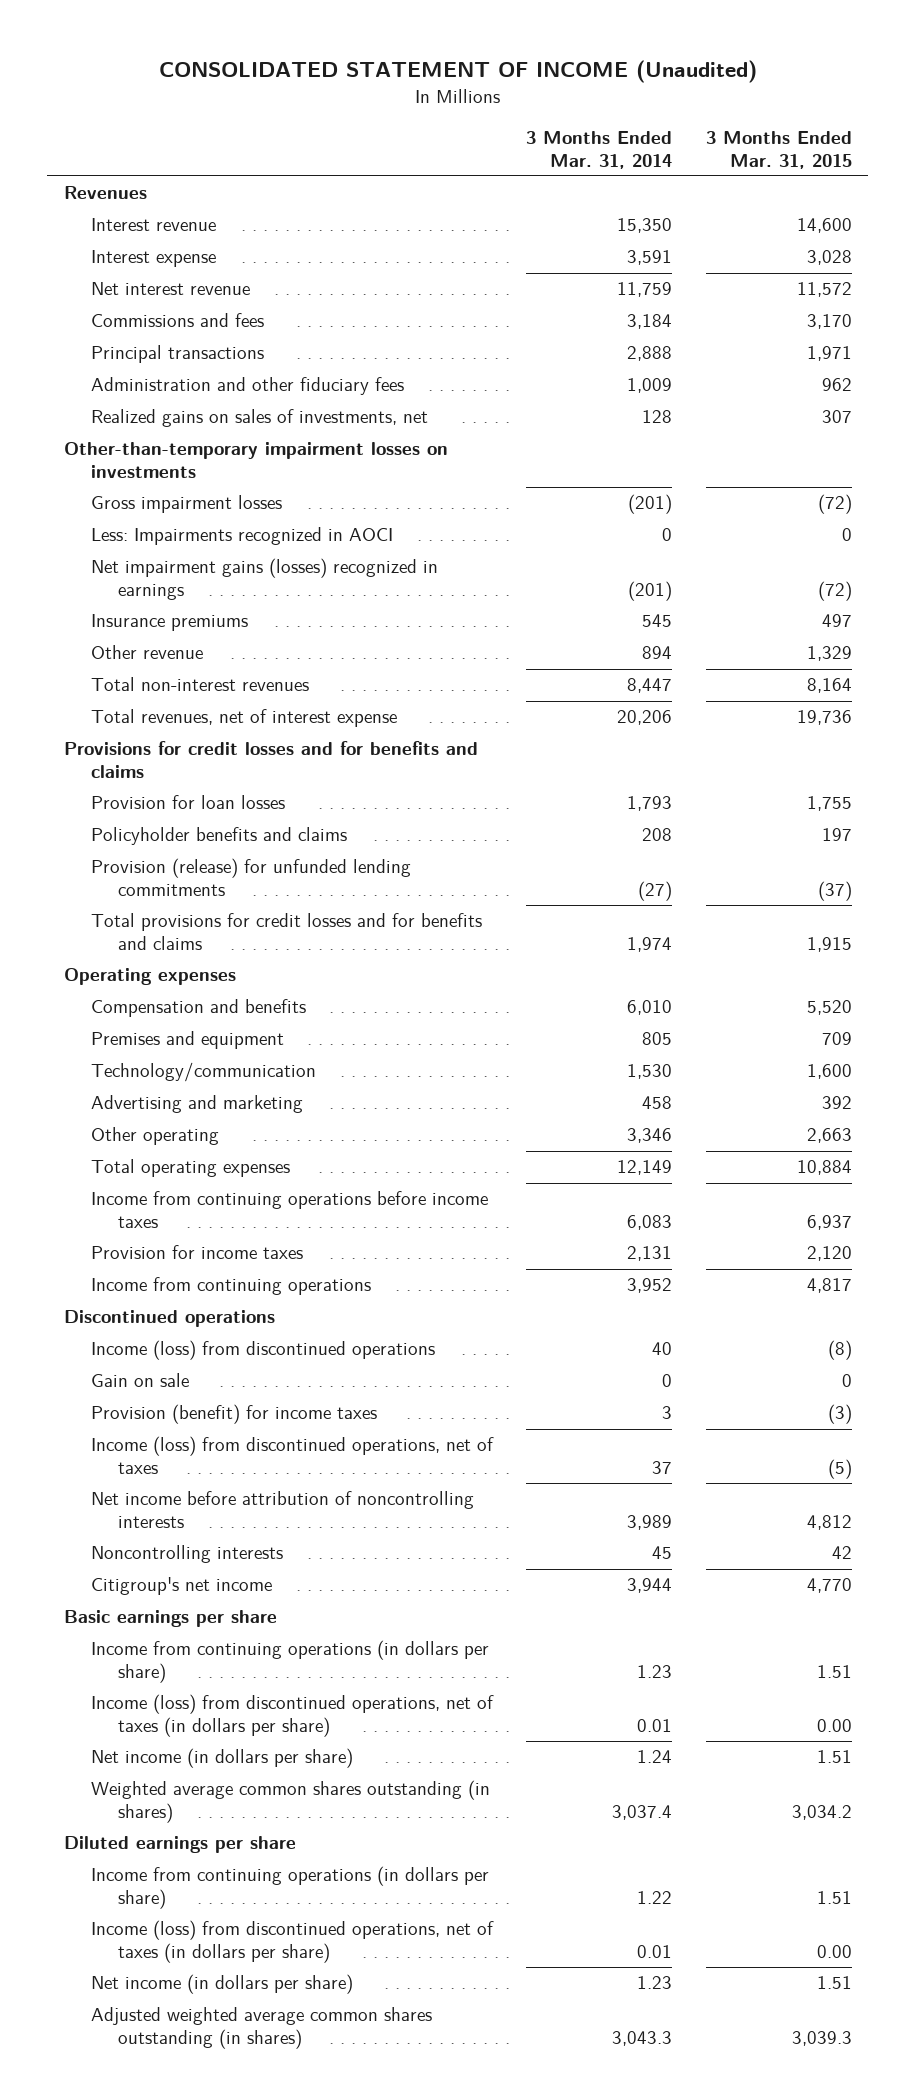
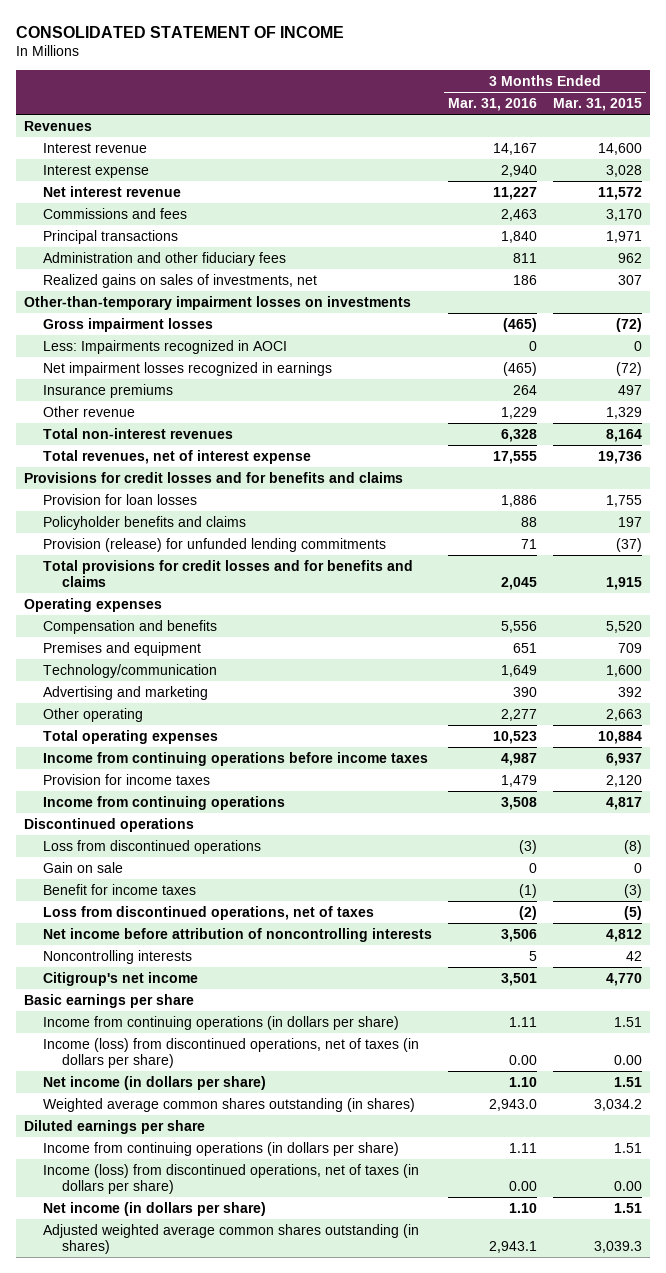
[158,59,757,83] CONSOLIDATED STATEMENT OF INCOME (Unaudited) -> [16,25,345,38] CONSOLIDATED STATEMENT OF INCOME
[526,131,673,169] 3 Months Ended Mar. 31, 2014 -> none
none -> [448,98,538,112] Mar. 31, 2016
[90,558,438,600] Net impairment gains (losses) recognized in earnings -> [43,361,333,376] Net impairment losses recognized in earnings
[90,1340,435,1361] Income (loss) from discontinued operations -> [43,839,262,854] Loss from discontinued operations
[90,1404,377,1425] Provision (benefit) for income taxes -> [43,883,197,895] Benefit for income taxes
[90,1436,494,1474] Income (loss) from discontinued operations, net of taxes -> [43,905,375,920] Loss from discontinued operations, net of taxes

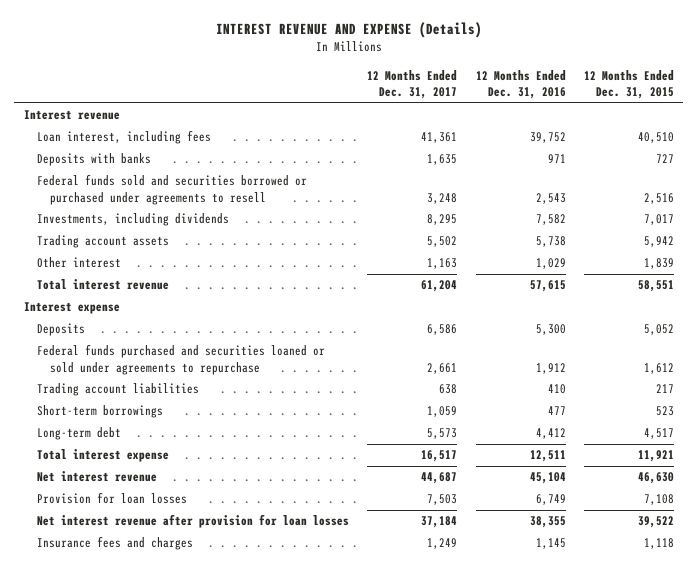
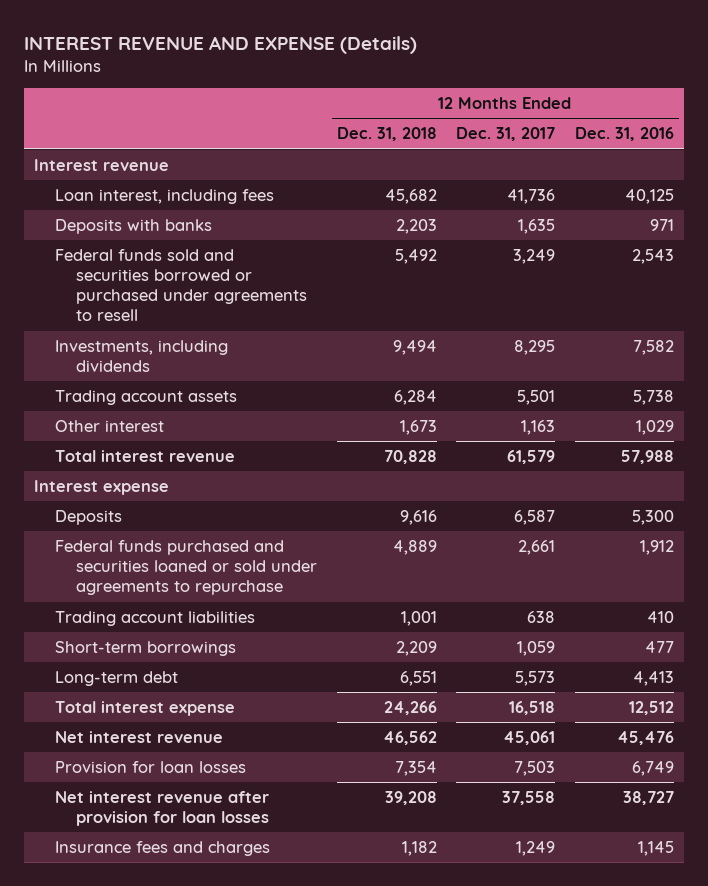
[584,69,675,100] 12 Months Ended Dec. 31, 2015 -> none
none -> [336,127,437,142] Dec. 31, 2018
[421,132,458,144] 41,361 -> [507,188,556,204] 41,736
[529,132,566,144] 39,752 -> [625,188,675,204] 40,125
[427,192,458,204] 3,248 -> [513,248,556,264] 3,249
[427,236,458,248] 5,502 -> [517,389,556,405] 5,501
[421,280,458,293] 61,204 -> [507,449,556,464] 61,579
[529,280,566,293] 57,615 -> [621,449,675,464] 57,988
[427,324,458,336] 6,586 -> [514,509,556,525] 6,587
[535,428,566,440] 4,412 -> [633,670,675,686] 4,413
[421,450,458,463] 16,517 -> [509,700,556,715] 16,518
[529,450,566,463] 12,511 -> [629,700,675,715] 12,512
[421,472,458,485] 44,687 -> [503,730,556,745] 45,061
[529,472,566,485] 45,104 -> [617,730,675,745] 45,476
[421,516,458,529] 37,184 -> [502,790,556,805] 37,558
[529,516,566,529] 38,355 -> [623,790,675,805] 38,727

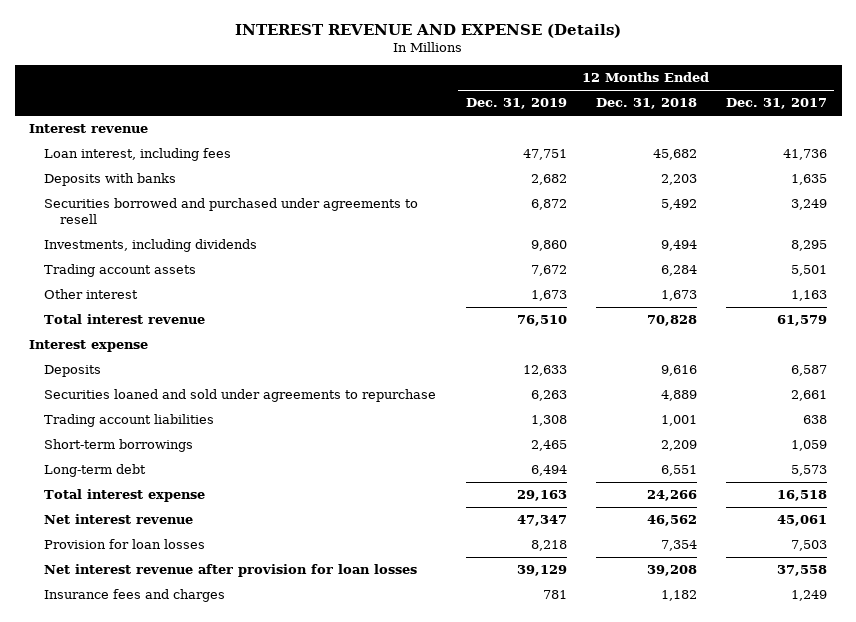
[575,127,675,142] Dec. 31, 2016 -> none
none -> [465,98,567,110] Dec. 31, 2019
[54,248,307,322] Federal funds sold and securities borrowed or purchased under agreements to resell -> [44,198,419,225] Securities borrowed and purchased under agreements to resell
[54,539,317,596] Federal funds purchased and securities loaned or sold under agreements to repurchase -> [44,389,437,403] Securities loaned and sold under agreements to repurchase

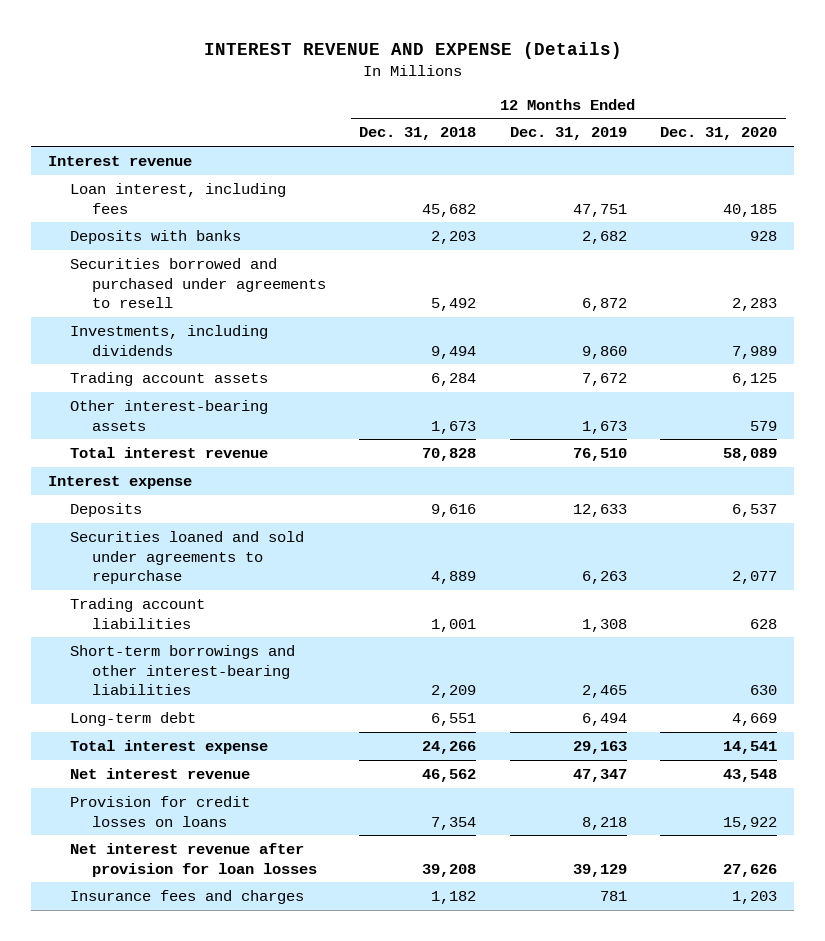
[726,98,828,110] Dec. 31, 2017 -> none
none -> [660,127,778,141] Dec. 31, 2020
[44,289,139,300] Other interest -> [69,399,268,431] Other interest-bearing assets
[44,439,194,453] Short-term borrowings -> [69,644,295,696] Short-term borrowings and other interest-bearing liabilities
[44,539,206,550] Provision for loan losses -> [69,795,250,827] Provision for credit losses on loans

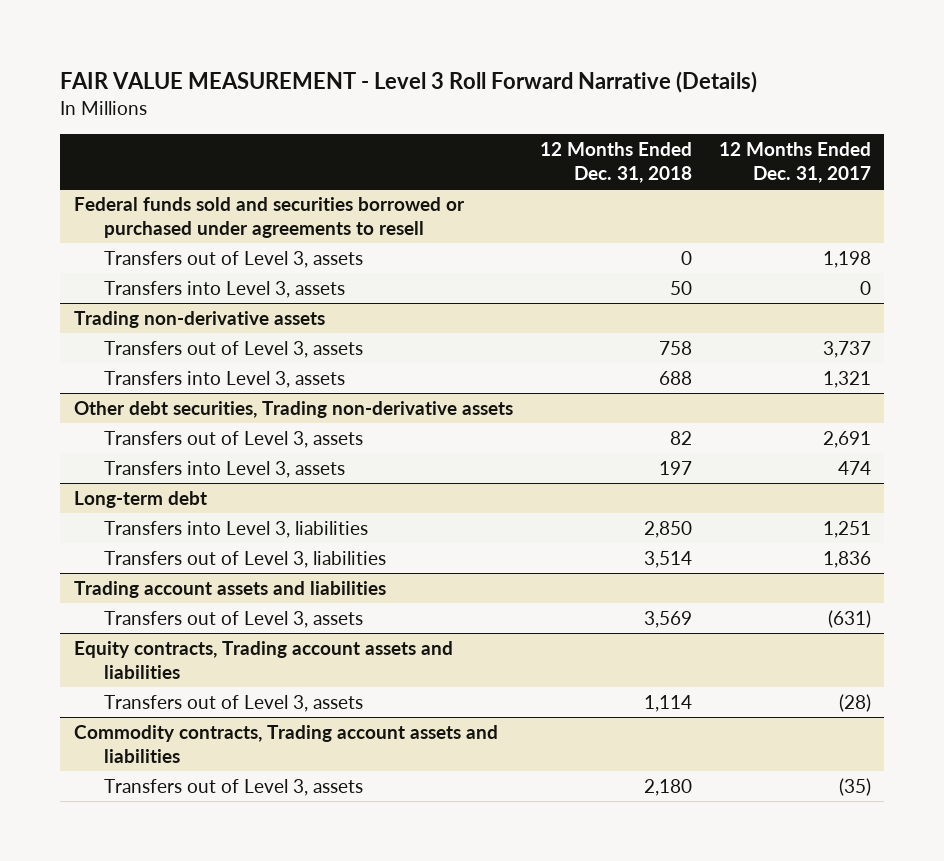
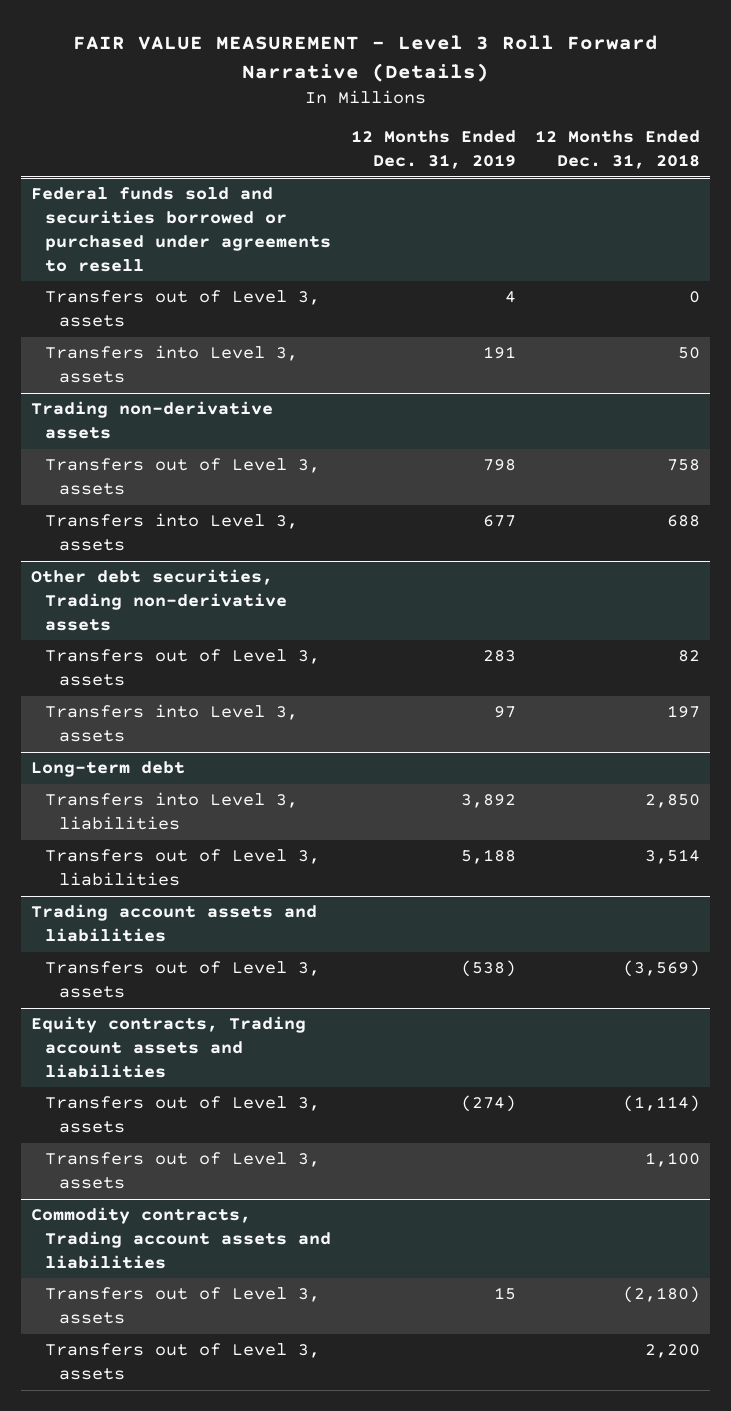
[718,141,871,183] 12 Months Ended Dec. 31, 2017 -> none
none -> [350,130,516,170] 12 Months Ended Dec. 31, 2019
[643,610,692,628] 3,569 -> [623,960,701,978] (3,569)
[643,694,692,712] 1,114 -> [623,1095,701,1113] (1,114)
none -> [45,1152,321,1190] Transfers out of Level 3, assets
[643,778,692,796] 2,180 -> [623,1286,701,1304] (2,180)
none -> [45,1343,321,1381] Transfers out of Level 3, assets

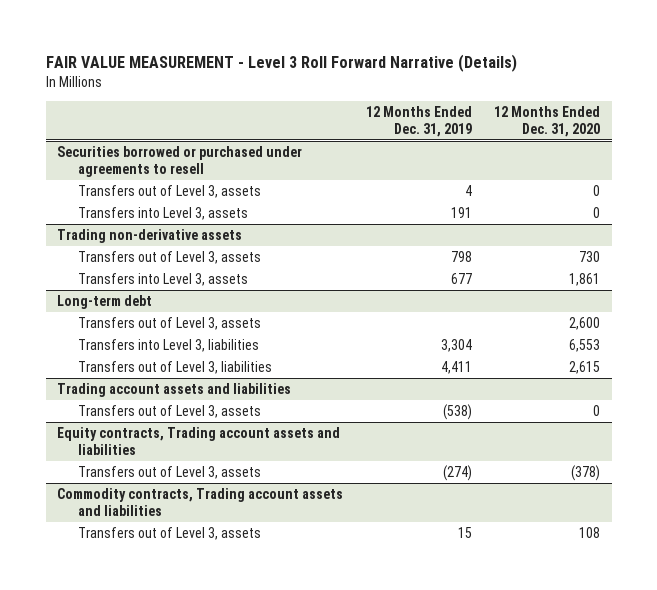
[535,130,701,170] 12 Months Ended Dec. 31, 2018 -> none
none -> [494,105,601,137] 12 Months Ended Dec. 31, 2020
[30,187,332,272] Federal funds sold and securities borrowed or purchased under agreements to resell -> [56,146,302,177] Securities borrowed or purchased under agreements to resell
[30,569,288,631] Other debt securities, Trading non-derivative assets -> none
[45,649,321,687] Transfers out of Level 3, assets -> none
[45,704,299,743] Transfers into Level 3, assets -> none
none -> [77,317,261,331] Transfers out of Level 3, assets
[460,794,516,809] 3,892 -> [440,339,472,353] 3,304
[460,849,516,865] 5,188 -> [440,361,472,375] 4,411
[45,1152,321,1190] Transfers out of Level 3, assets -> none
[45,1343,321,1381] Transfers out of Level 3, assets -> none

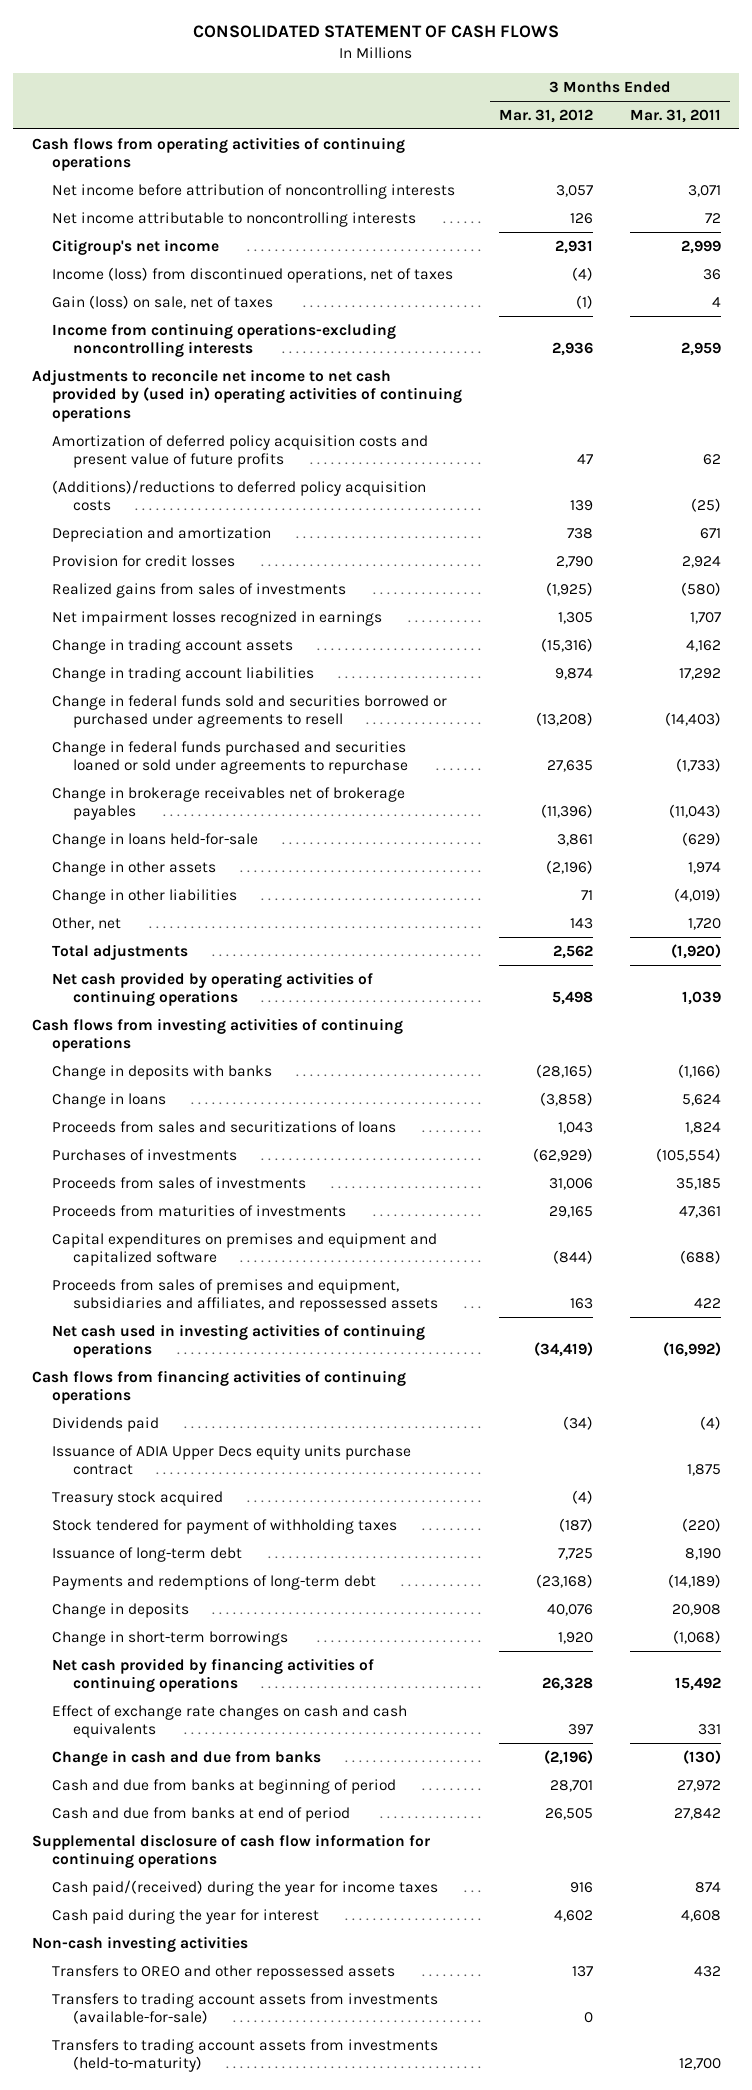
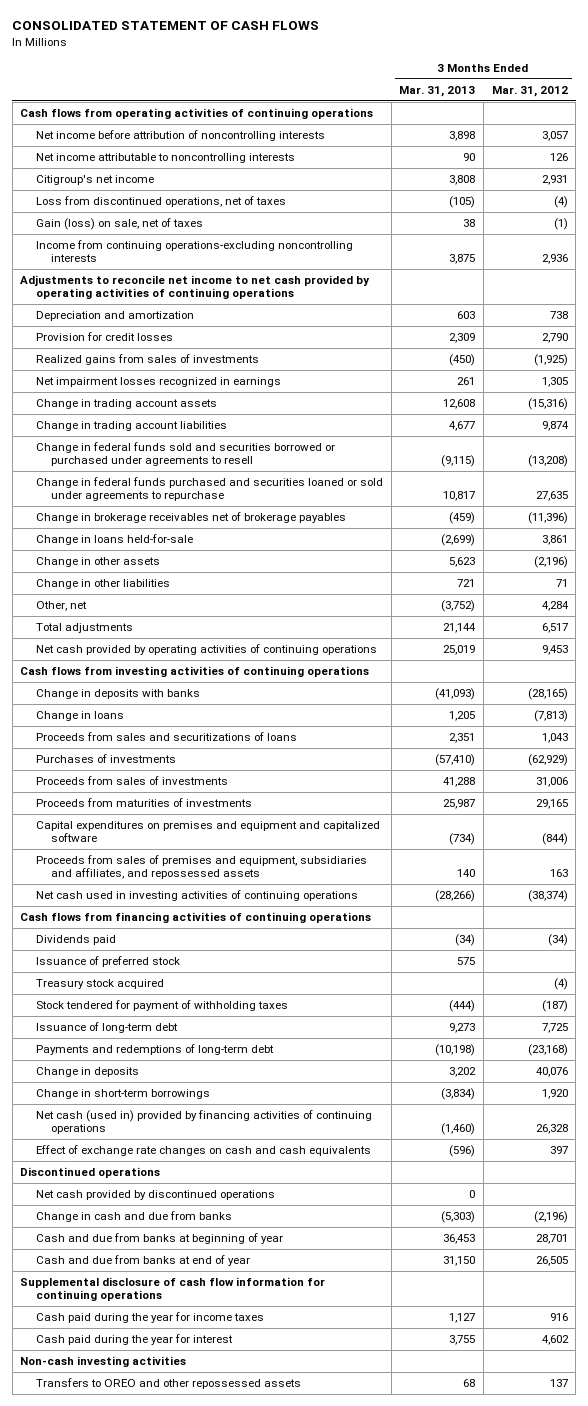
[629,108,721,123] Mar. 31, 2011 -> none
none -> [399,85,476,97] Mar. 31, 2013
[52,266,454,283] Income (loss) from discontinued operations, net of taxes -> [35,195,286,207] Loss from discontinued operations, net of taxes
[52,434,429,469] Amortization of deferred policy acquisition costs and present value of future profits -> none
[52,479,427,512] (Additions)/reductions to deferred policy acquisition costs -> none
[31,368,463,423] Adjustments to reconcile net income to net cash provided by (used in) operating activities of continuing operations -> [20,274,371,300] Adjustments to reconcile net income to net cash provided by operating activities of continuing operations
[569,917,593,929] 143 -> [541,600,569,611] 4,284
[552,944,593,959] 2,562 -> [541,622,568,633] 6,517
[551,991,593,1006] 5,498 -> [541,644,568,655] 9,453
[539,1091,593,1106] (3,858) -> [533,709,568,722] (7,813)
[533,1342,593,1358] (34,419) -> [527,889,568,902] (38,374)
[52,1444,412,1476] Issuance of ADIA Upper Decs equity units purchase contract -> none
none -> [35,955,180,967] Issuance of preferred stock
[52,1657,375,1693] Net cash provided by financing activities of continuing operations -> [35,1109,372,1135] Net cash (used in) provided by financing activities of continuing operations
none -> [20,1166,161,1178] Discontinued operations
none -> [35,1189,275,1200] Net cash provided by discontinued operations
[52,1778,397,1794] Cash and due from banks at beginning of period -> [35,1232,283,1244] Cash and due from banks at beginning of year
[52,1806,351,1822] Cash and due from banks at end of period -> [35,1254,250,1266] Cash and due from banks at end of year
[52,1879,439,1896] Cash paid/(received) during the year for income taxes -> [35,1311,264,1323] Cash paid during the year for income taxes
[52,1992,439,2025] Transfers to trading account assets from investments (available-for-sale) -> none
[52,2038,439,2073] Transfers to trading account assets from investments (held-to-maturity) -> none

